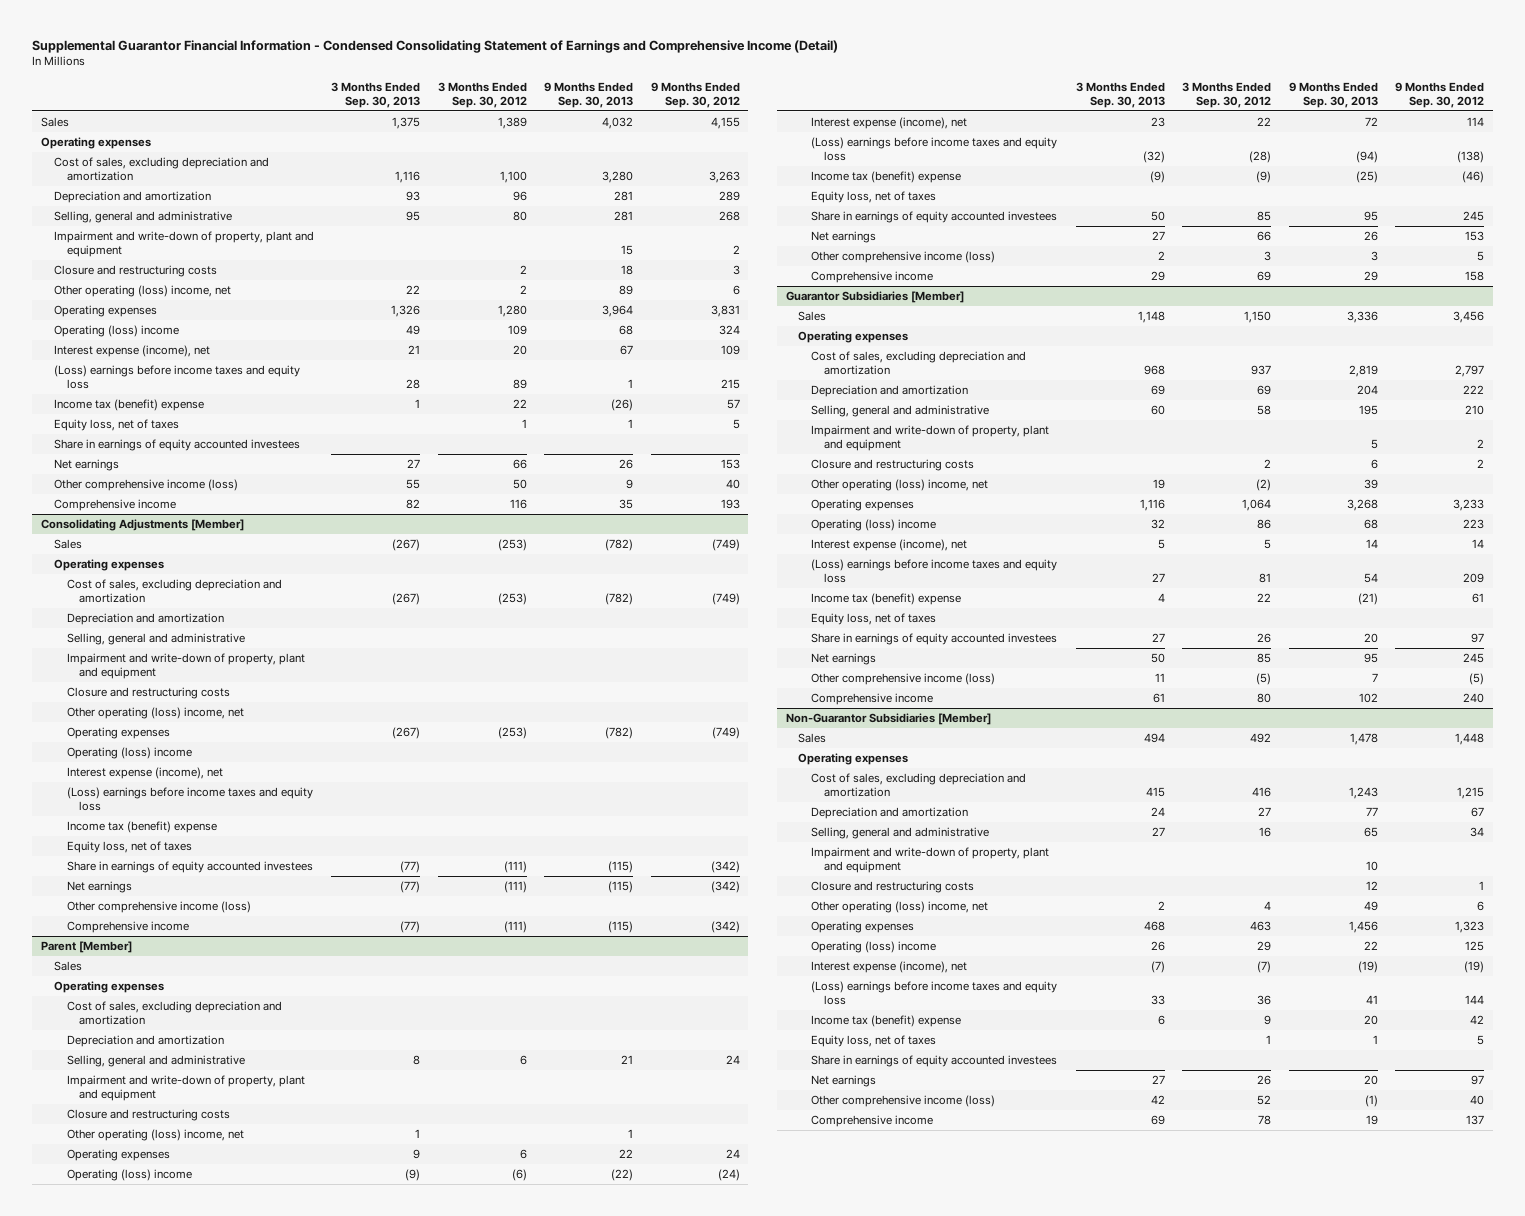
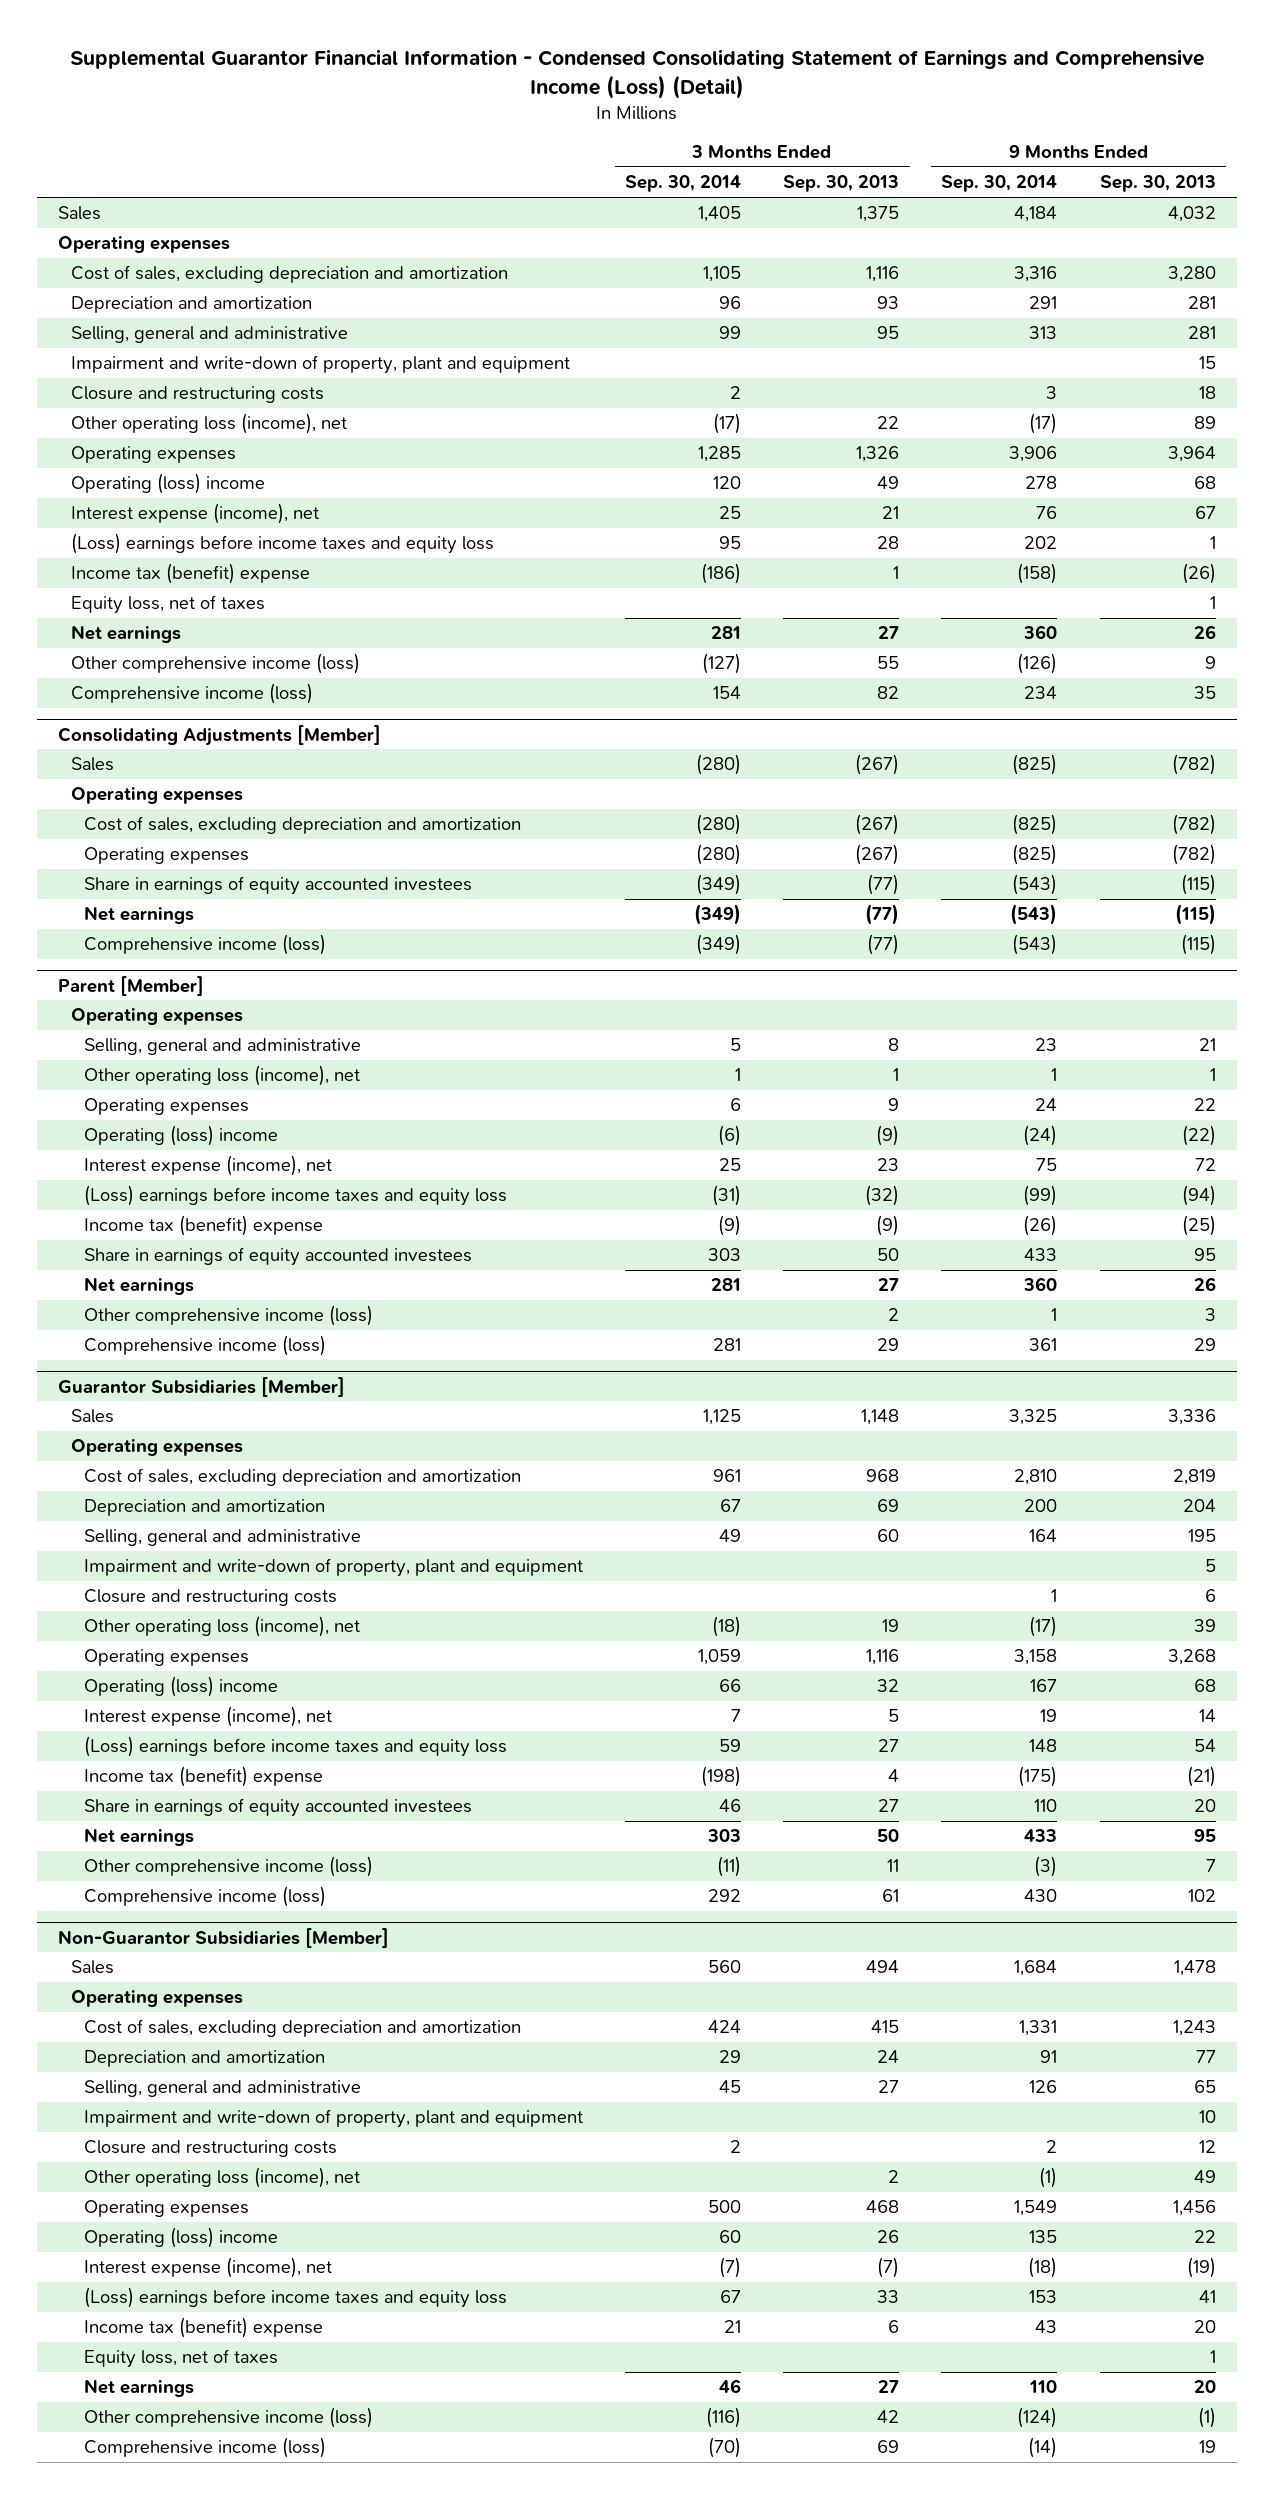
[32,39,839,53] Supplemental Guarantor Financial Information - Condensed Consolidating Statement of Earnings and Comprehensive Income (Detail) -> [69,49,1204,99] Supplemental Guarantor Financial Information - Condensed Consolidating Statement of Earnings and Comprehensive Income (Loss) (Detail)
[437,81,527,108] 3 Months Ended Sep. 30, 2012 -> none
[650,81,740,108] 9 Months Ended Sep. 30, 2012 -> none
none -> [625,175,742,193] Sep. 30, 2014
none -> [941,175,1058,193] Sep. 30, 2014
[53,285,231,298] Other operating (loss) income, net -> [70,413,347,435] Other operating loss (income), net
[53,439,300,452] Share in earnings of equity accounted investees -> none
[53,499,176,512] Comprehensive income -> [70,683,313,705] Comprehensive income (loss)
[66,613,224,626] Depreciation and amortization -> none
[66,633,245,646] Selling, general and administrative -> none
[66,653,305,680] Impairment and write-down of property, plant and equipment -> none
[66,687,230,700] Closure and restructuring costs -> none
[66,707,244,720] Other operating (loss) income, net -> none
[66,747,192,760] Operating (loss) income -> none
[66,767,223,780] Interest expense (income), net -> none
[66,787,313,812] (Loss) earnings before income taxes and equity loss -> none
[66,821,217,834] Income tax (benefit) expense -> none
[66,841,192,854] Equity loss, net of taxes -> none
[66,901,251,914] Other comprehensive income (loss) -> none
[66,921,189,934] Comprehensive income -> [84,934,327,956] Comprehensive income (loss)
[53,961,82,972] Sales -> none
[66,1001,282,1026] Cost of sales, excluding depreciation and amortization -> none
[66,1035,224,1048] Depreciation and amortization -> none
[66,1075,305,1102] Impairment and write-down of property, plant and equipment -> none
[66,1109,230,1122] Closure and restructuring costs -> none
[66,1129,244,1142] Other operating (loss) income, net -> [84,1065,361,1087] Other operating loss (income), net
[811,191,937,204] Equity loss, net of taxes -> none
[811,271,934,284] Comprehensive income -> [84,1335,327,1357] Comprehensive income (loss)
[811,479,989,492] Other operating (loss) income, net -> [84,1616,361,1638] Other operating loss (income), net
[811,613,937,626] Equity loss, net of taxes -> none
[811,693,934,706] Comprehensive income -> [84,1886,327,1908] Comprehensive income (loss)
[811,901,989,914] Other operating (loss) income, net -> [84,2167,361,2189] Other operating loss (income), net
[811,1055,1058,1068] Share in earnings of equity accounted investees -> none
[811,1115,934,1128] Comprehensive income -> [84,2437,327,2459] Comprehensive income (loss)

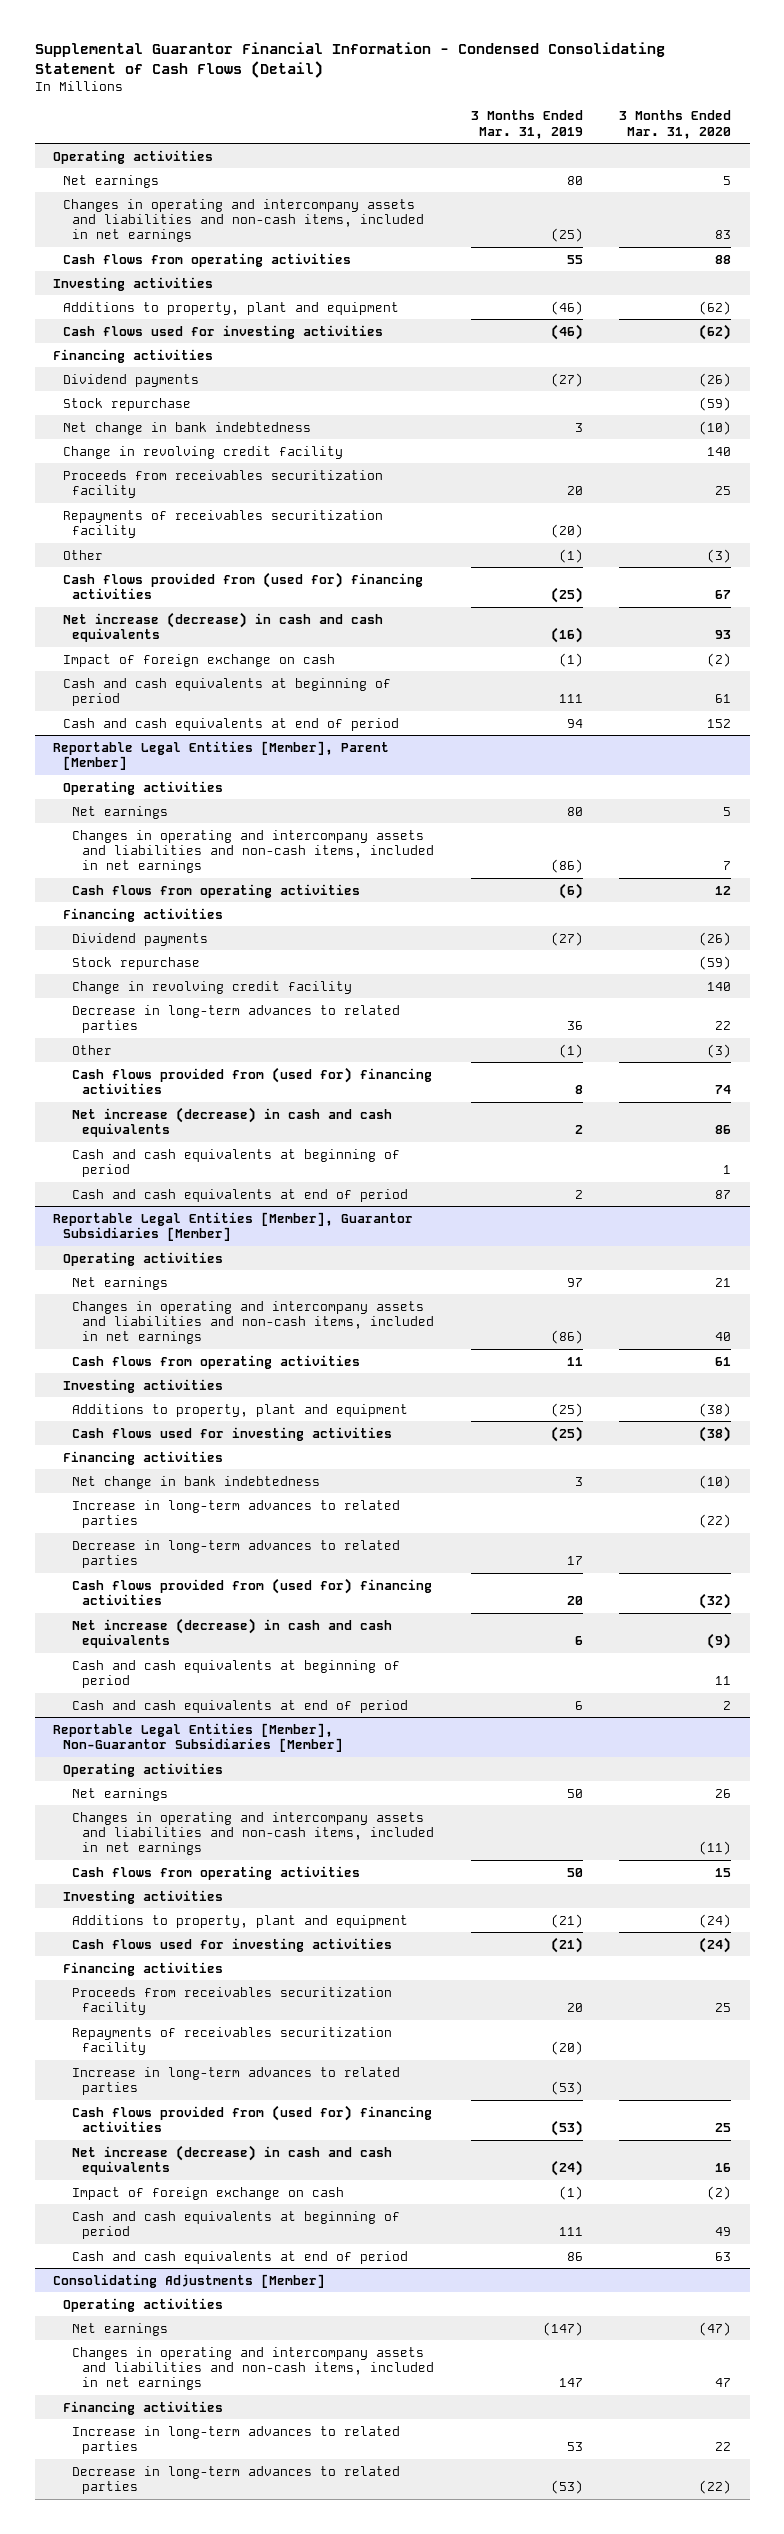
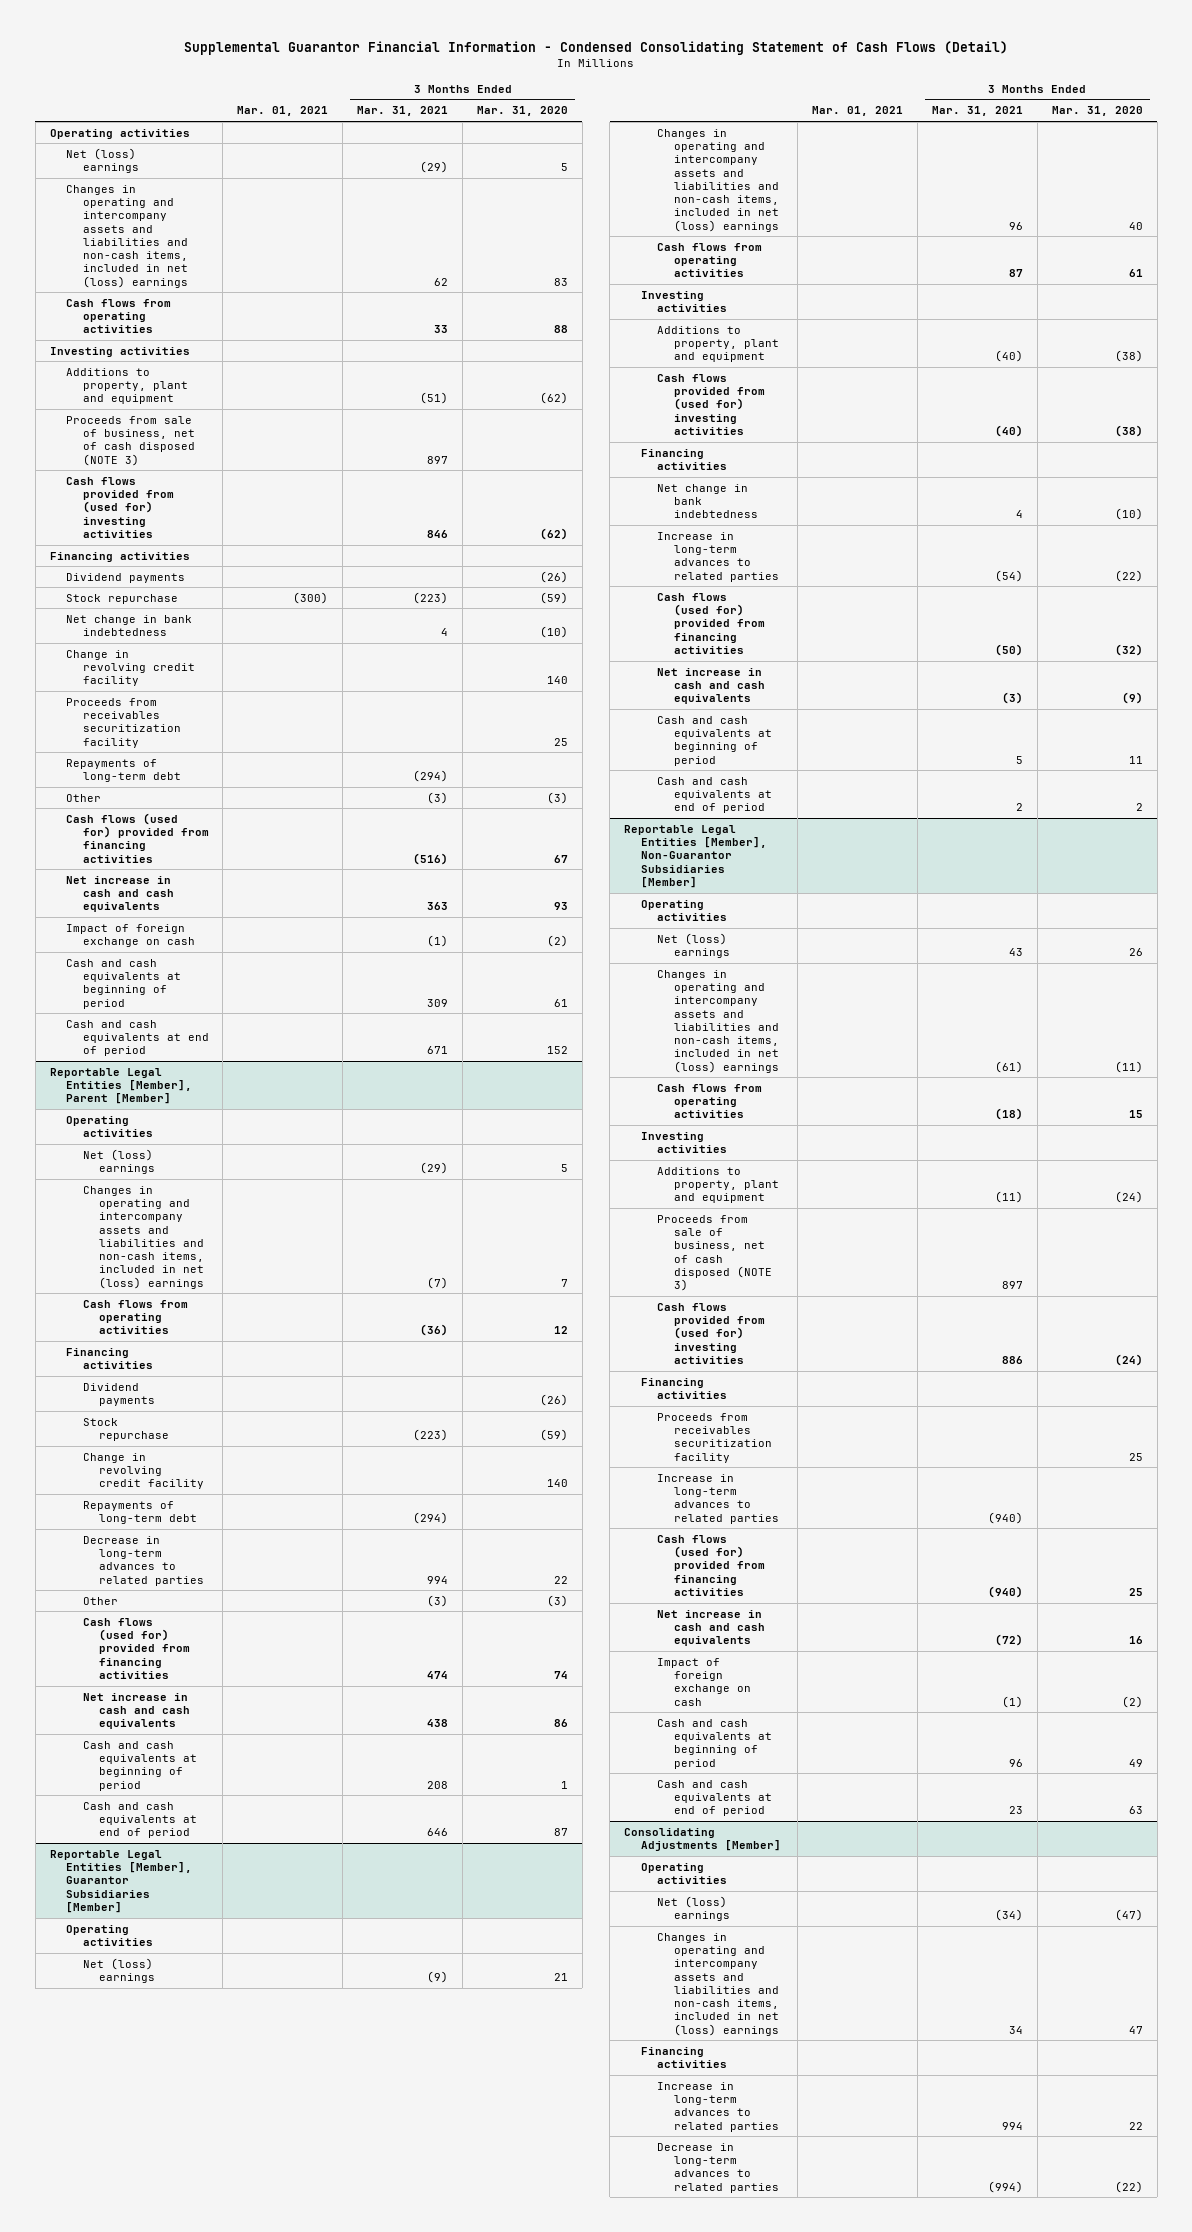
[470,110,583,139] 3 Months Ended Mar. 31, 2019 -> none
none -> [237,106,329,117] Mar. 01, 2021
none -> [357,106,449,117] Mar. 31, 2021
[62,174,159,188] Net earnings -> [66,147,139,174] Net (loss) earnings
[62,198,425,243] Changes in operating and intercompany assets and liabilities and non-cash items, included in net earnings -> [66,184,188,288] Changes in operating and intercompany assets and liabilities and non-cash items, included in net (loss) earnings
none -> [66,415,195,466] Proceeds from sale of business, net of cash disposed (NOTE 3)
[62,324,383,339] Cash flows used for investing activities -> [66,476,174,538] Cash flows provided from (used for) investing activities
[62,509,383,538] Repayments of receivables securitization facility -> none
none -> [66,758,181,783] Repayments of long-term debt
[62,571,423,599] Cash flows provided from (used for) financing activities -> [66,812,209,863] Cash flows (used for) provided from financing activities
[62,611,383,642] Net increase (decrease) in cash and cash equivalents -> [66,875,174,913] Net increase in cash and cash equivalents
[72,805,169,819] Net earnings -> [82,1148,155,1175] Net (loss) earnings
[72,829,435,874] Changes in operating and intercompany assets and liabilities and non-cash items, included in net earnings -> [82,1185,204,1289] Changes in operating and intercompany assets and liabilities and non-cash items, included in net (loss) earnings
none -> [82,1500,197,1525] Repayments of long-term debt
[72,1066,433,1094] Cash flows provided from (used for) financing activities -> [82,1617,190,1679] Cash flows (used for) provided from financing activities
[72,1106,393,1137] Net increase (decrease) in cash and cash equivalents -> [82,1692,190,1730] Net increase in cash and cash equivalents
[72,1276,169,1290] Net earnings -> [82,1957,155,1984] Net (loss) earnings
[72,1300,435,1345] Changes in operating and intercompany assets and liabilities and non-cash items, included in net earnings -> [657,128,779,232] Changes in operating and intercompany assets and liabilities and non-cash items, included in net (loss) earnings
[72,1426,393,1441] Cash flows used for investing activities -> [657,373,765,435] Cash flows provided from (used for) investing activities
[72,1539,401,1568] Decrease in long-term advances to related parties -> none
[72,1577,433,1605] Cash flows provided from (used for) financing activities -> [657,592,765,654] Cash flows (used for) provided from financing activities
[72,1617,393,1648] Net increase (decrease) in cash and cash equivalents -> [657,667,765,705] Net increase in cash and cash equivalents
[72,1787,169,1801] Net earnings -> [657,932,730,959] Net (loss) earnings
[72,1811,435,1856] Changes in operating and intercompany assets and liabilities and non-cash items, included in net earnings -> [657,969,779,1073] Changes in operating and intercompany assets and liabilities and non-cash items, included in net (loss) earnings
none -> [657,1214,772,1292] Proceeds from sale of business, net of cash disposed (NOTE 3)
[72,1937,393,1952] Cash flows used for investing activities -> [657,1302,765,1364] Cash flows provided from (used for) investing activities
[72,2026,393,2055] Repayments of receivables securitization facility -> none
[72,2104,433,2132] Cash flows provided from (used for) financing activities -> [657,1534,765,1596] Cash flows (used for) provided from financing activities
[72,2144,393,2175] Net increase (decrease) in cash and cash equivalents -> [657,1609,765,1647] Net increase in cash and cash equivalents
[72,2322,169,2336] Net earnings -> [657,1895,730,1922] Net (loss) earnings
[72,2346,435,2391] Changes in operating and intercompany assets and liabilities and non-cash items, included in net earnings -> [657,1932,779,2036] Changes in operating and intercompany assets and liabilities and non-cash items, included in net (loss) earnings

